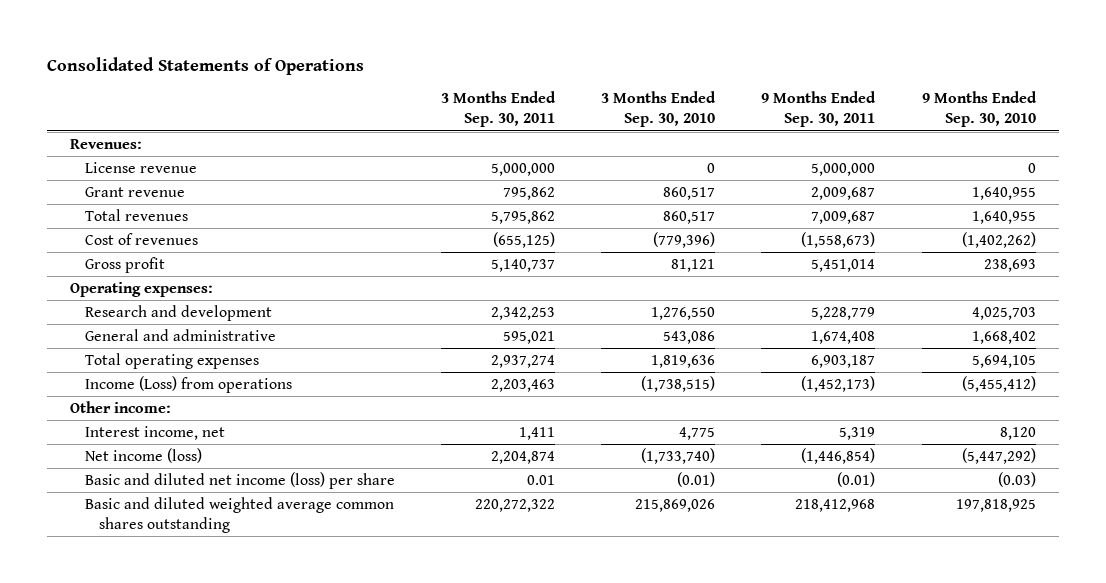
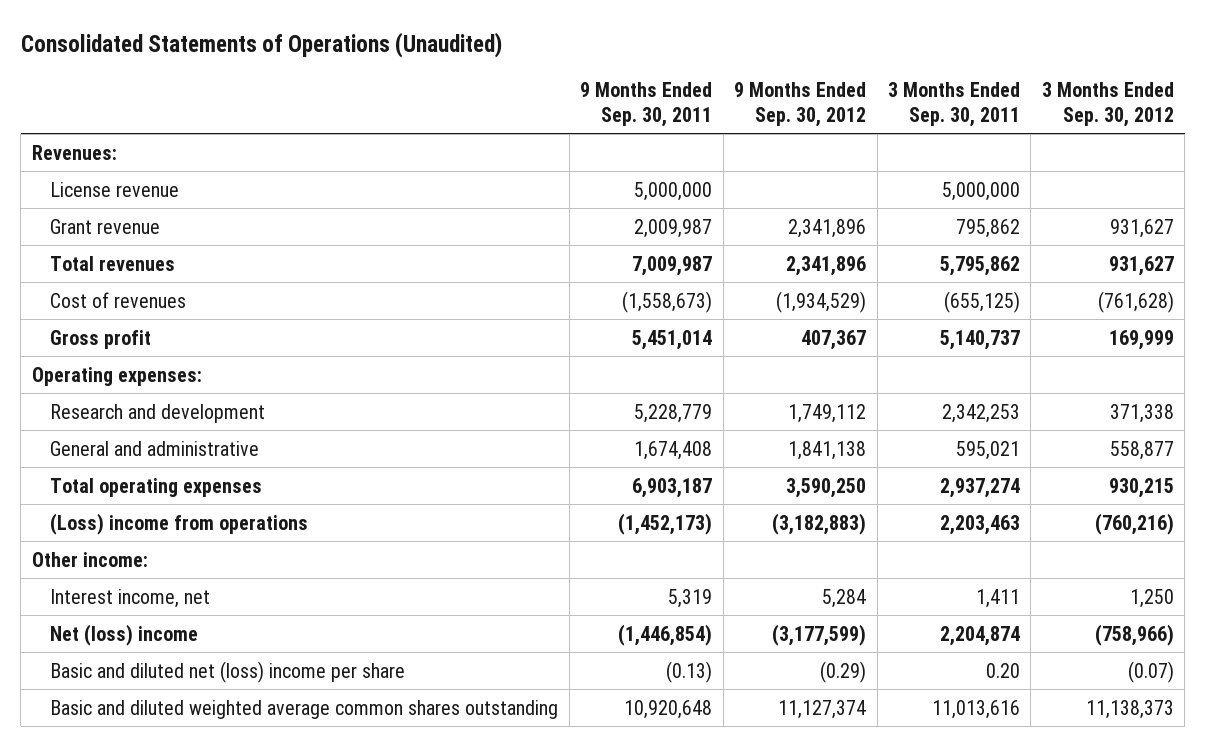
[47,57,365,76] Consolidated Statements of Operations -> [20,31,502,58] Consolidated Statements of Operations (Unaudited)
[601,91,717,128] 3 Months Ended Sep. 30, 2010 -> none
[921,91,1037,128] 9 Months Ended Sep. 30, 2010 -> none
none -> [734,82,867,127] 9 Months Ended Sep. 30, 2012
none -> [1041,82,1174,127] 3 Months Ended Sep. 30, 2012
[811,186,876,200] 2,009,687 -> [634,218,713,238] 2,009,987
[811,210,876,224] 7,009,687 -> [632,255,713,276] 7,009,987
[84,375,292,393] Income (Loss) from operations -> [50,512,309,535] (Loss) income from operations
[84,447,202,463] Net income (loss) -> [50,623,199,646] Net (loss) income
[84,471,395,489] Basic and diluted net income (loss) per share -> [50,660,406,683] Basic and diluted net (loss) income per share
[526,474,555,485] 0.01 -> [985,662,1020,678] 0.20
[837,471,876,487] (0.01) -> [666,660,713,683] (0.13)
[474,498,555,512] 220,272,322 -> [931,699,1020,719] 11,013,616
[795,498,876,512] 218,412,968 -> [624,699,713,719] 10,920,648

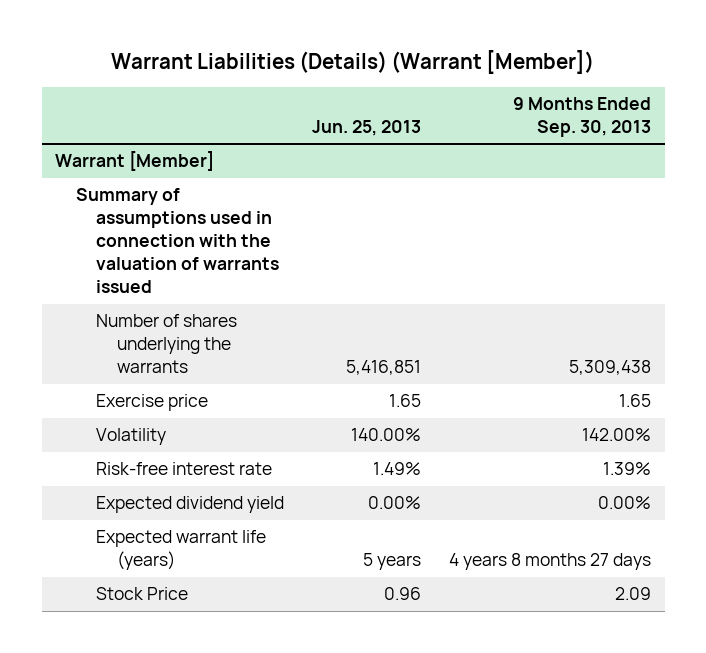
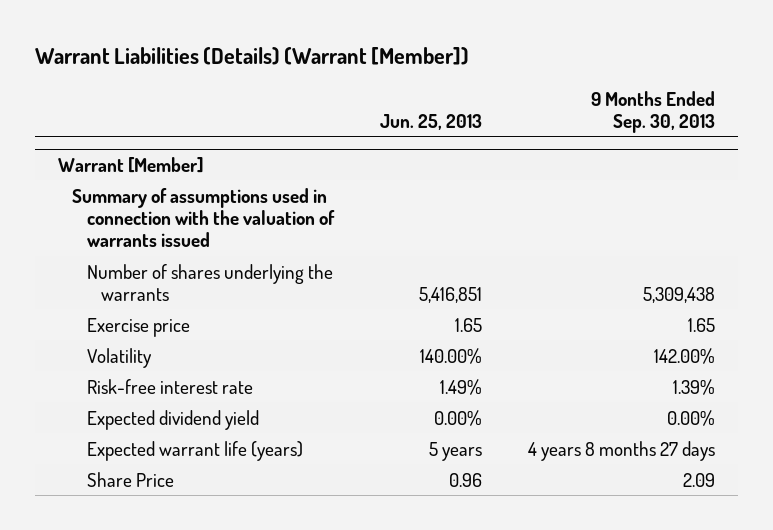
[96,587,189,601] Stock Price -> [86,471,174,487] Share Price

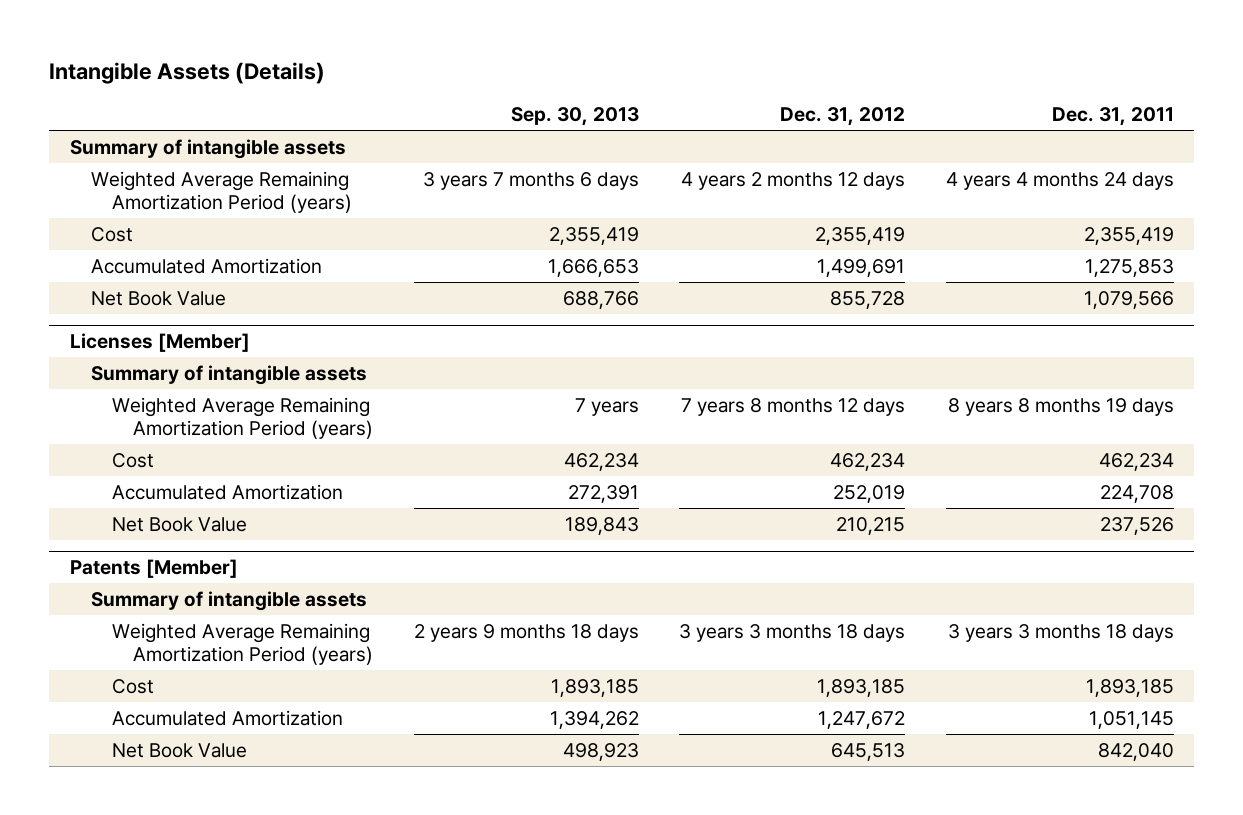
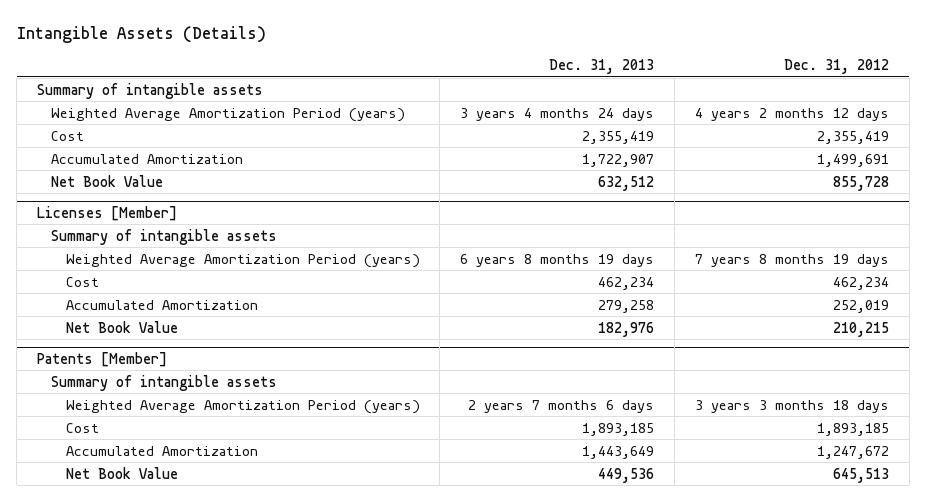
[510,107,639,127] Sep. 30, 2013 -> none
[1051,107,1174,127] Dec. 31, 2011 -> none
none -> [549,59,655,75] Dec. 31, 2013
[90,170,352,213] Weighted Average Remaining Amortization Period (years) -> [51,107,406,122] Weighted Average Amortization Period (years)
[111,396,373,439] Weighted Average Remaining Amortization Period (years) -> [65,253,420,268] Weighted Average Amortization Period (years)
[681,397,906,416] 7 years 8 months 12 days -> [694,253,889,267] 7 years 8 months 19 days
[111,622,373,665] Weighted Average Remaining Amortization Period (years) -> [65,399,420,414] Weighted Average Amortization Period (years)

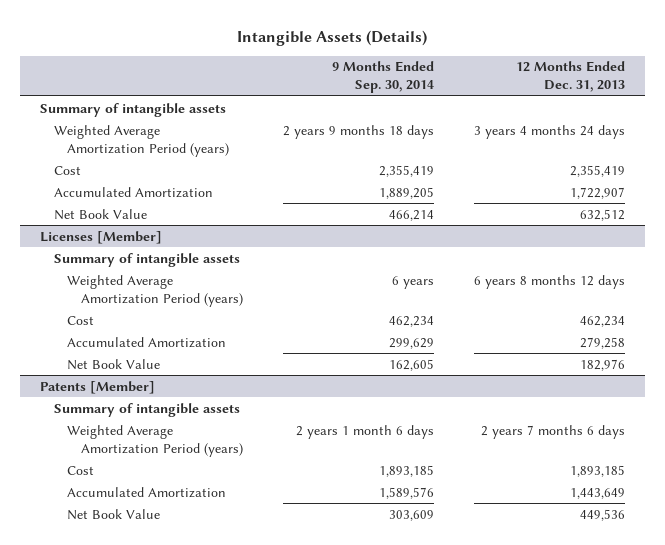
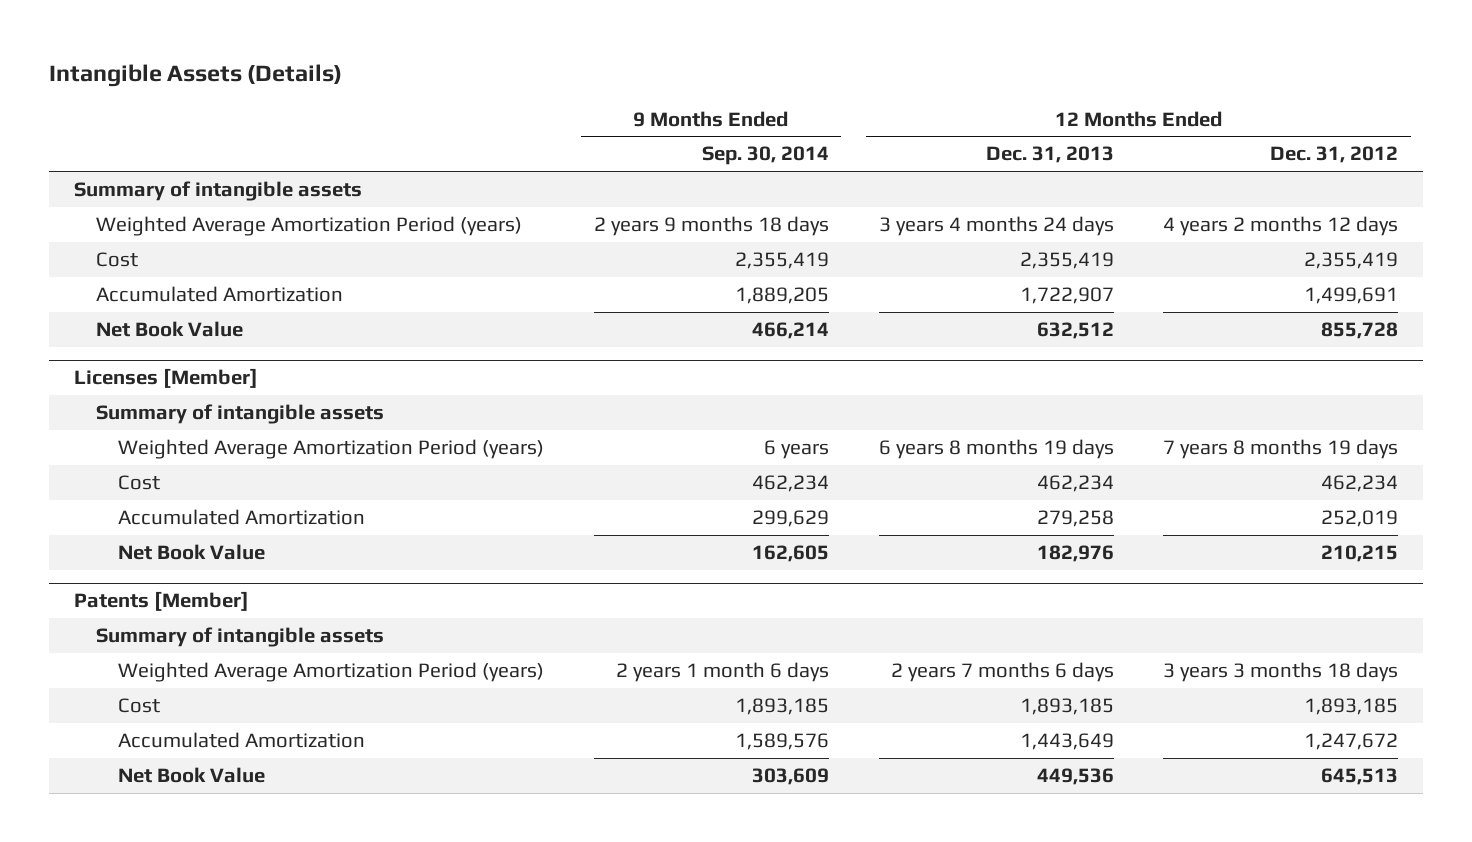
none -> [1270,146,1399,164] Dec. 31, 2012
[474,274,626,289] 6 years 8 months 12 days -> [878,439,1114,460] 6 years 8 months 19 days

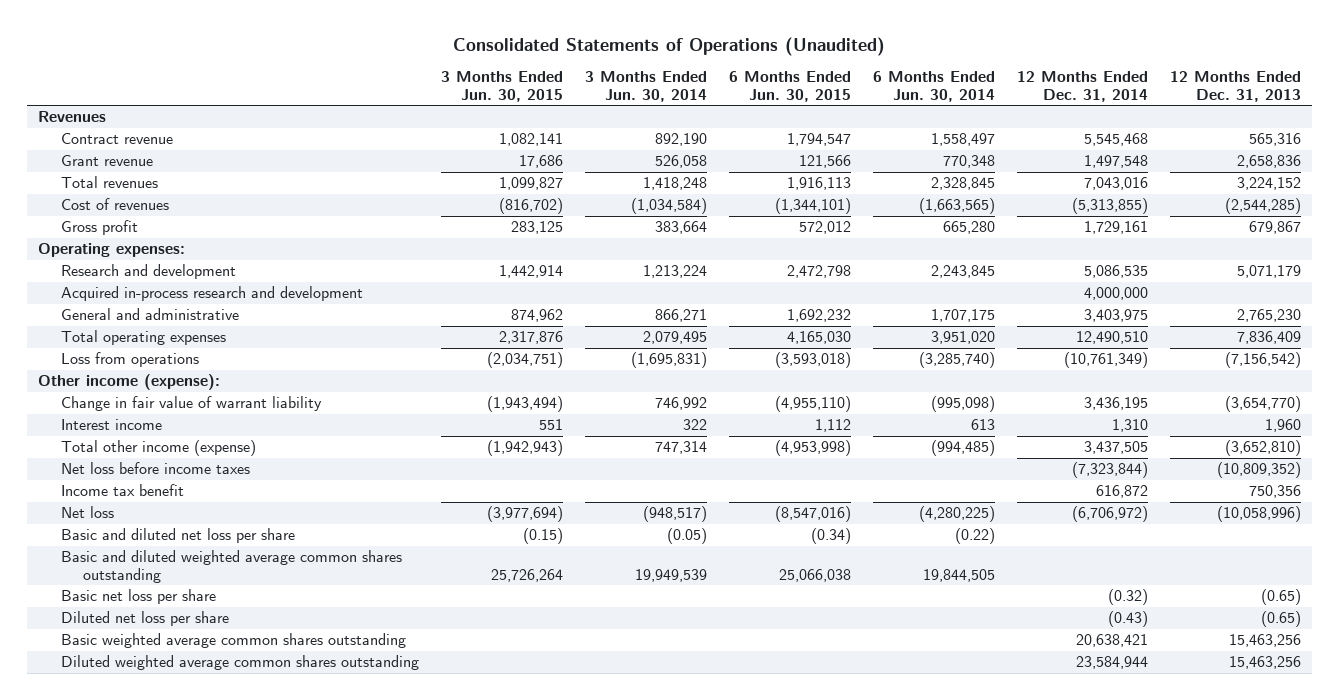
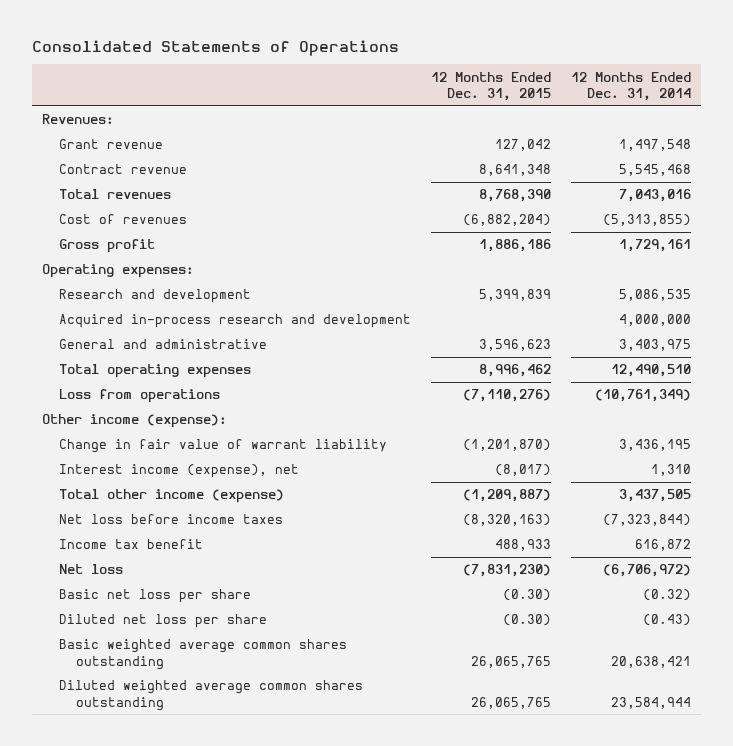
[453,36,886,56] Consolidated Statements of Operations (Unaudited) -> [32,39,400,56] Consolidated Statements of Operations
[440,71,563,102] 3 Months Ended Jun. 30, 2015 -> none
[584,71,707,102] 3 Months Ended Jun. 30, 2014 -> none
[728,71,851,102] 6 Months Ended Jun. 30, 2015 -> none
[872,71,995,102] 6 Months Ended Jun. 30, 2014 -> none
[1169,71,1301,102] 12 Months Ended Dec. 31, 2013 -> none
none -> [430,71,551,102] 12 Months Ended Dec. 31, 2015
[37,111,106,123] Revenues -> [42,114,115,125] Revenues:
[60,133,173,145] Contract revenue -> [58,164,187,175] Contract revenue
[60,419,162,431] Interest income -> [58,464,299,479] Interest income (expense), net
[60,528,295,544] Basic and diluted net loss per share -> none
[60,550,402,583] Basic and diluted weighted average common shares outstanding -> none

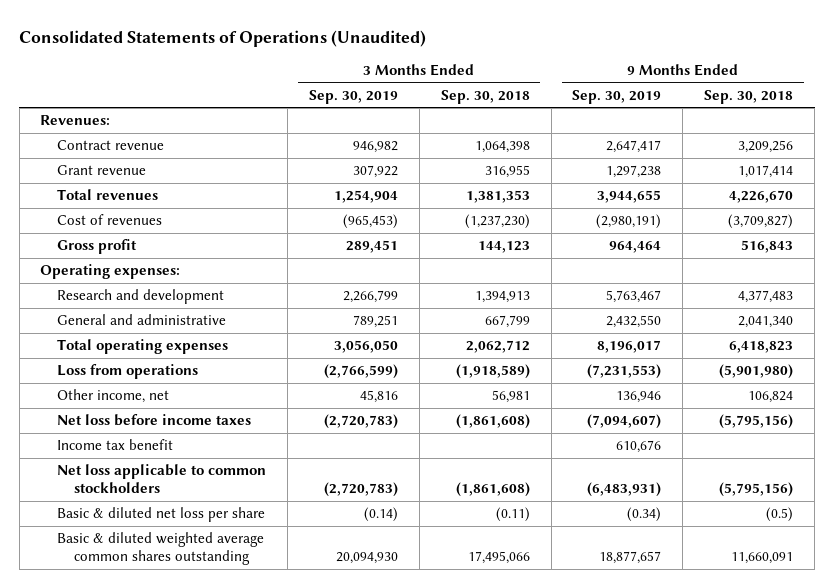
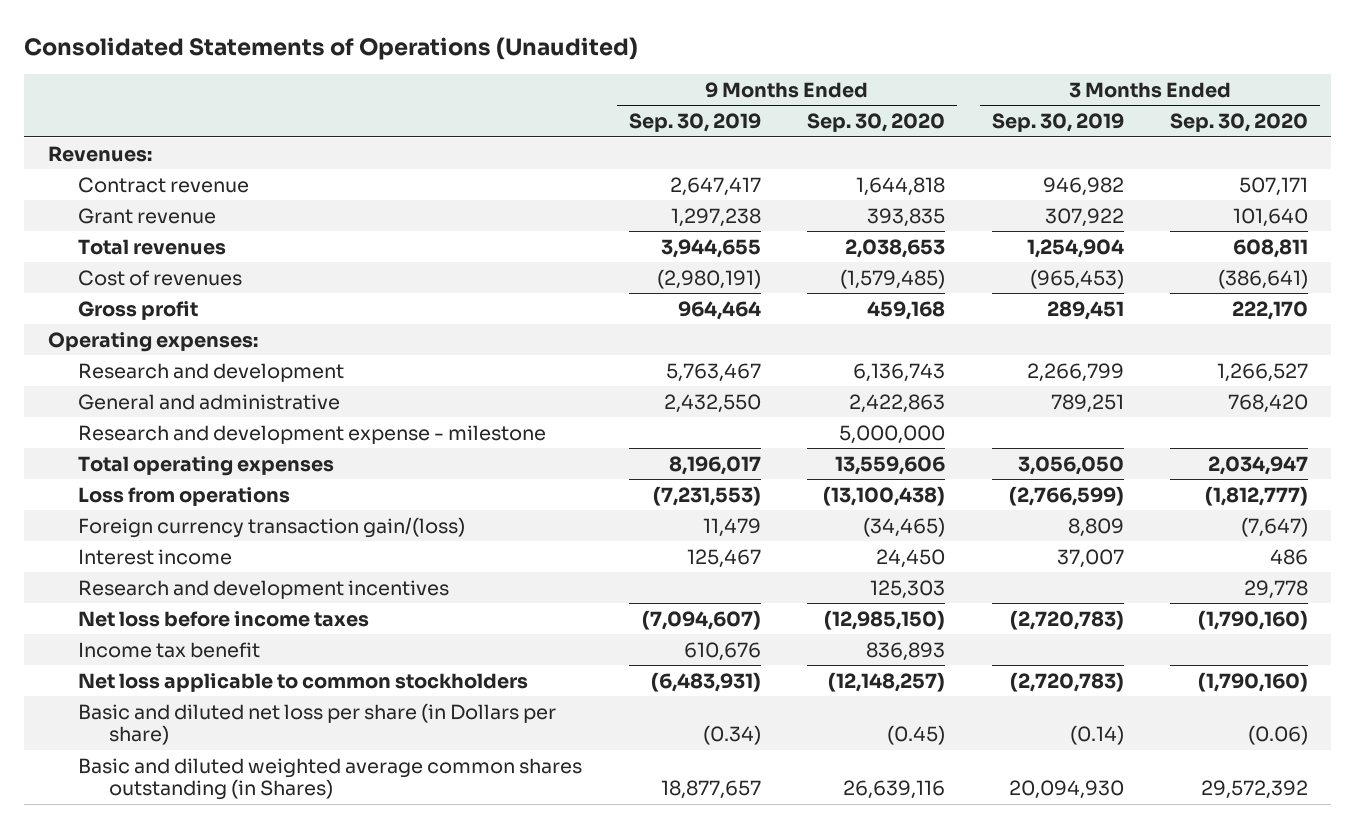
[440,89,530,104] Sep. 30, 2018 -> none
[704,89,794,104] Sep. 30, 2018 -> none
none -> [807,113,946,133] Sep. 30, 2020
none -> [1170,113,1309,133] Sep. 30, 2020
none -> [78,424,547,444] Research and development expense - milestone
[57,389,170,404] Other income, net -> none
none -> [78,516,466,538] Foreign currency transaction gain/(loss)
none -> [78,548,233,565] Interest income
none -> [78,579,450,599] Research and development incentives
[57,507,266,523] Basic & diluted net loss per share -> [78,702,557,746] Basic and diluted net loss per share (in Dollars per share)
[57,532,265,566] Basic & diluted weighted average common shares outstanding -> [78,757,583,801] Basic and diluted weighted average common shares outstanding (in Shares)

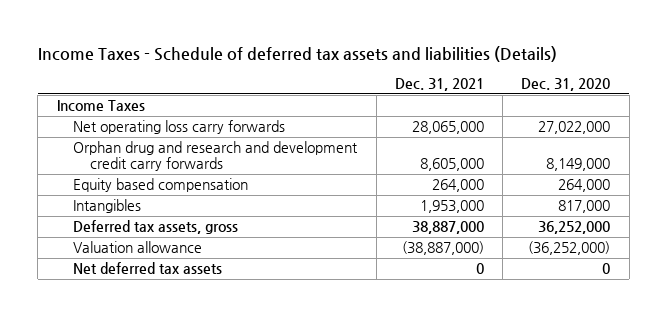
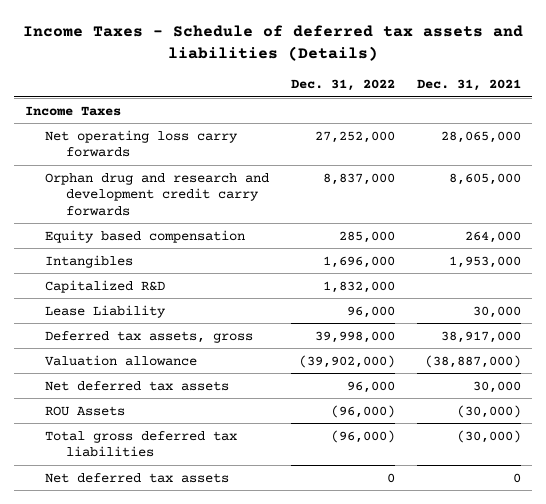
[521,78,611,92] Dec. 31, 2020 -> none
none -> [291,79,396,92] Dec. 31, 2022
none -> [45,279,166,293] Capitalized R&D
none -> [45,304,167,318] Lease Liability
[411,221,484,235] 38,887,000 -> [441,330,522,343] 38,917,000
none -> [45,380,230,391] Net deferred tax assets
none -> [45,405,126,416] ROU Assets
none -> [45,430,238,458] Total gross deferred tax liabilities

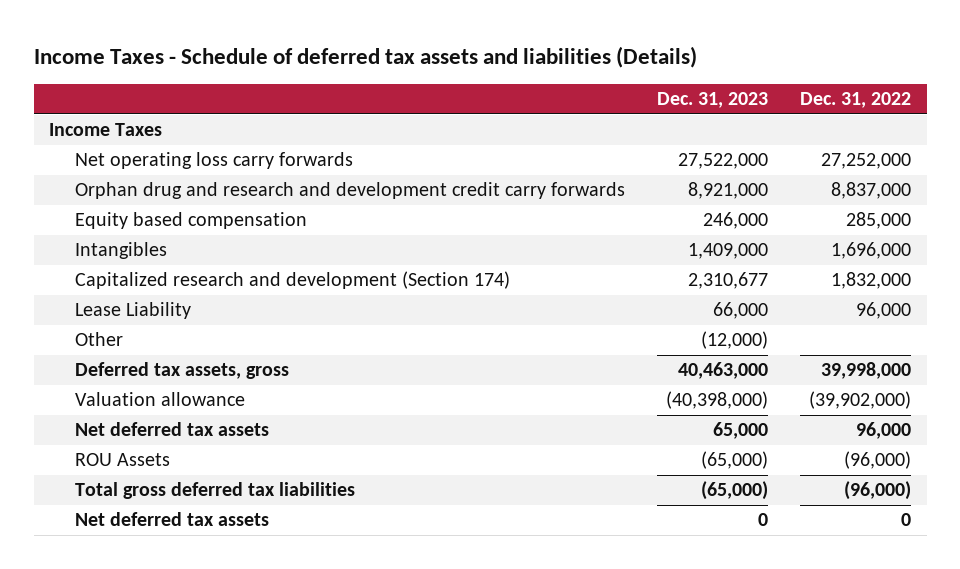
[417,79,522,92] Dec. 31, 2021 -> none
none -> [657,92,769,109] Dec. 31, 2023
[45,279,166,293] Capitalized R&D -> [75,271,511,290] Capitalized research and development (Section 174)
none -> [75,332,124,347] Other

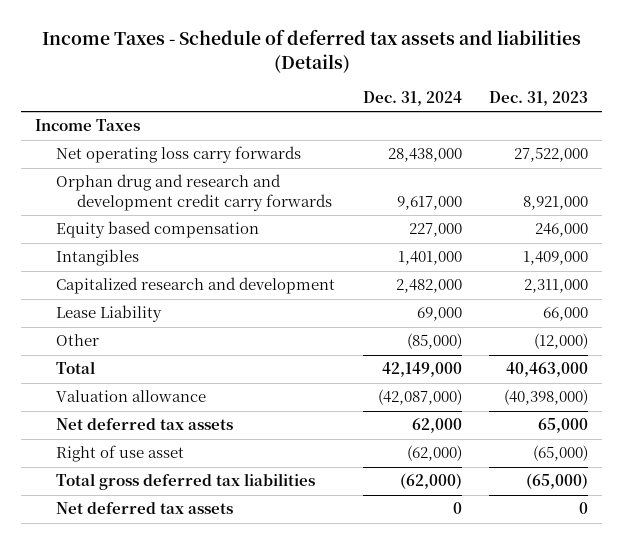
[799,92,911,109] Dec. 31, 2022 -> none
none -> [362,91,462,107] Dec. 31, 2024
[75,271,511,290] Capitalized research and development (Section 174) -> [56,277,336,295] Capitalized research and development
[688,272,769,290] 2,310,677 -> [524,279,589,294] 2,311,000
[75,362,290,380] Deferred tax assets, gross -> [56,361,96,375] Total
[75,453,171,467] ROU Assets -> [56,445,185,463] Right of use asset

